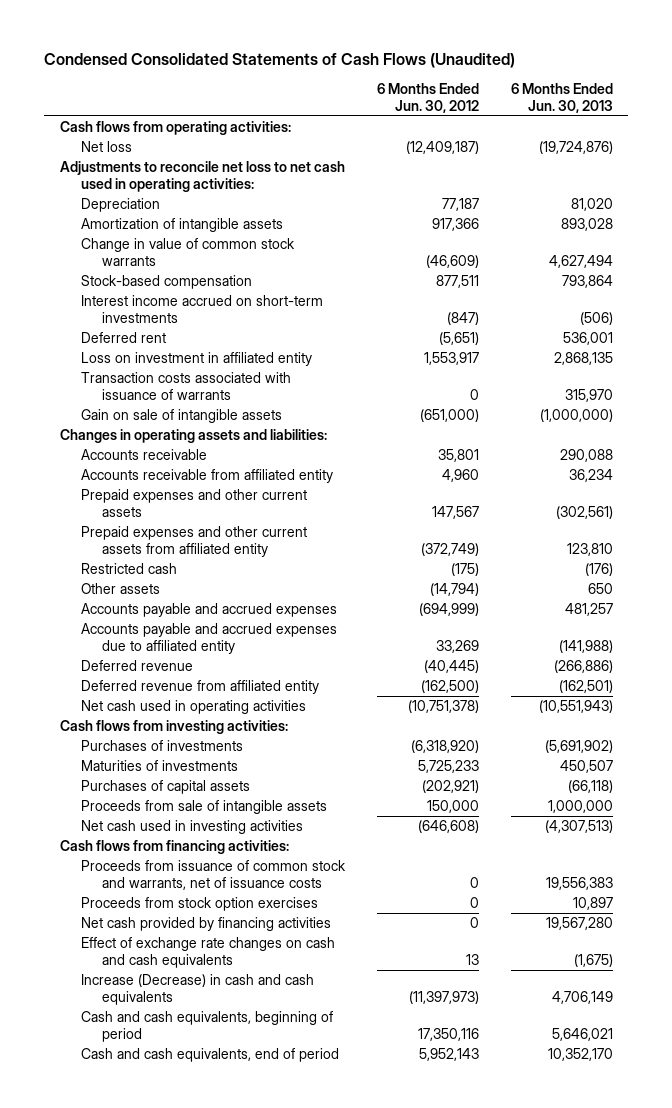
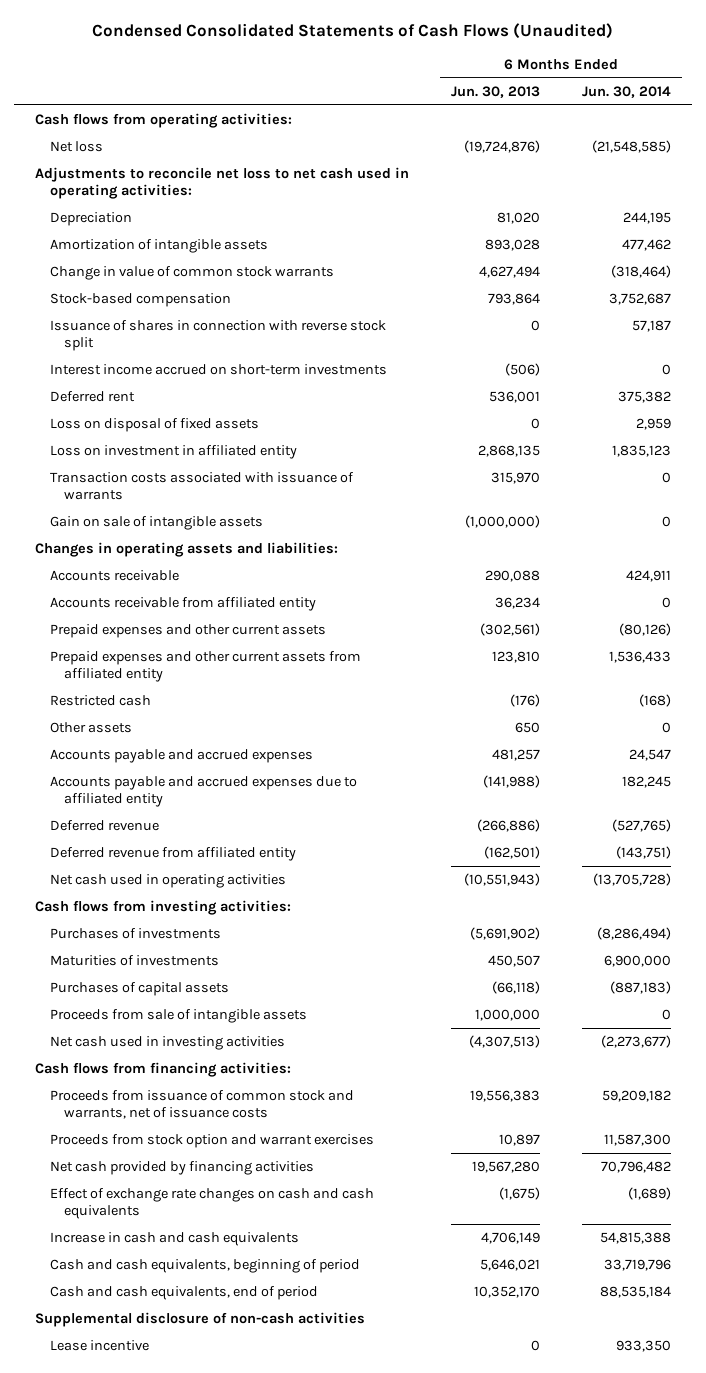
[376,83,479,113] 6 Months Ended Jun. 30, 2012 -> none
none -> [582,85,672,98] Jun. 30, 2014
none -> [49,320,386,352] Issuance of shares in connection with reverse stock split
none -> [49,418,259,433] Loss on disposal of fixed assets
[80,897,318,912] Proceeds from stock option exercises -> [49,1134,374,1149] Proceeds from stock option and warrant exercises
[80,974,314,1005] Increase (Decrease) in cash and cash equivalents -> [49,1232,299,1247] Increase in cash and cash equivalents
none -> [34,1312,365,1328] Supplemental disclosure of non-cash activities
none -> [49,1340,149,1352] Lease incentive

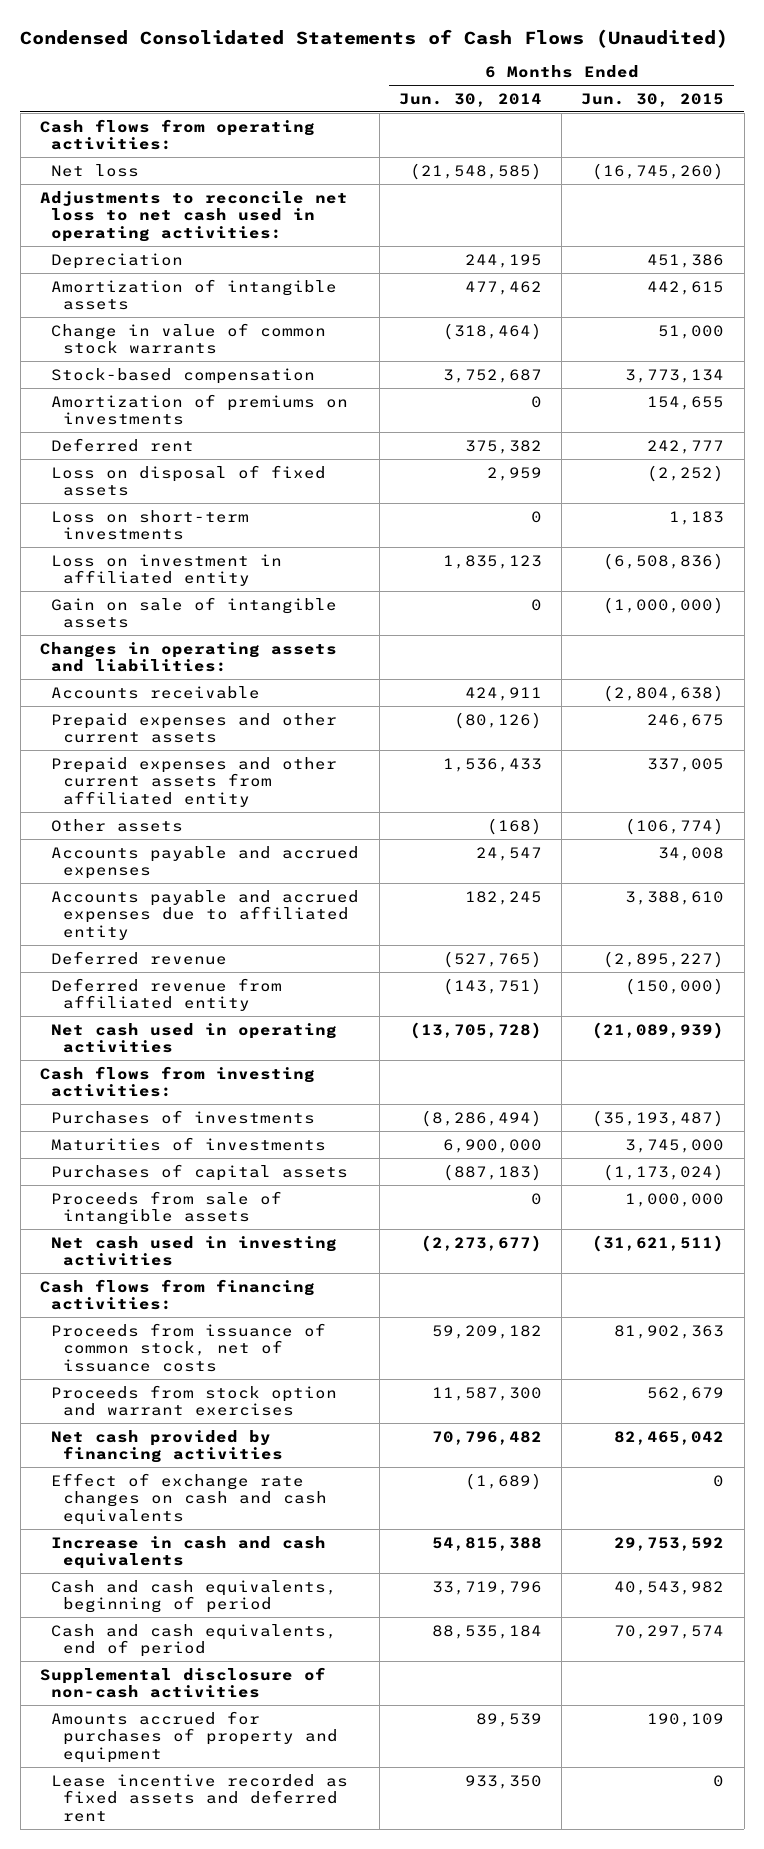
[450,85,540,98] Jun. 30, 2013 -> none
none -> [581,92,725,107] Jun. 30, 2015
[49,320,386,352] Issuance of shares in connection with reverse stock split -> none
[49,364,387,376] Interest income accrued on short-term investments -> [51,393,349,426] Amortization of premiums on investments
none -> [51,509,250,541] Loss on short-term investments
[49,472,354,501] Transaction costs associated with issuance of warrants -> none
[49,597,316,612] Accounts receivable from affiliated entity -> none
[49,695,151,707] Restricted cash -> none
[662,722,672,734] 0 -> [486,817,542,835] (168)
[49,1090,354,1120] Proceeds from issuance of common stock and warrants, net of issuance costs -> [51,1322,327,1373] Proceeds from issuance of common stock, net of issuance costs
none -> [51,1710,339,1764] Amounts accrued for purchases of property and equipment
[49,1340,149,1352] Lease incentive -> [51,1773,349,1823] Lease incentive recorded as fixed assets and deferred rent

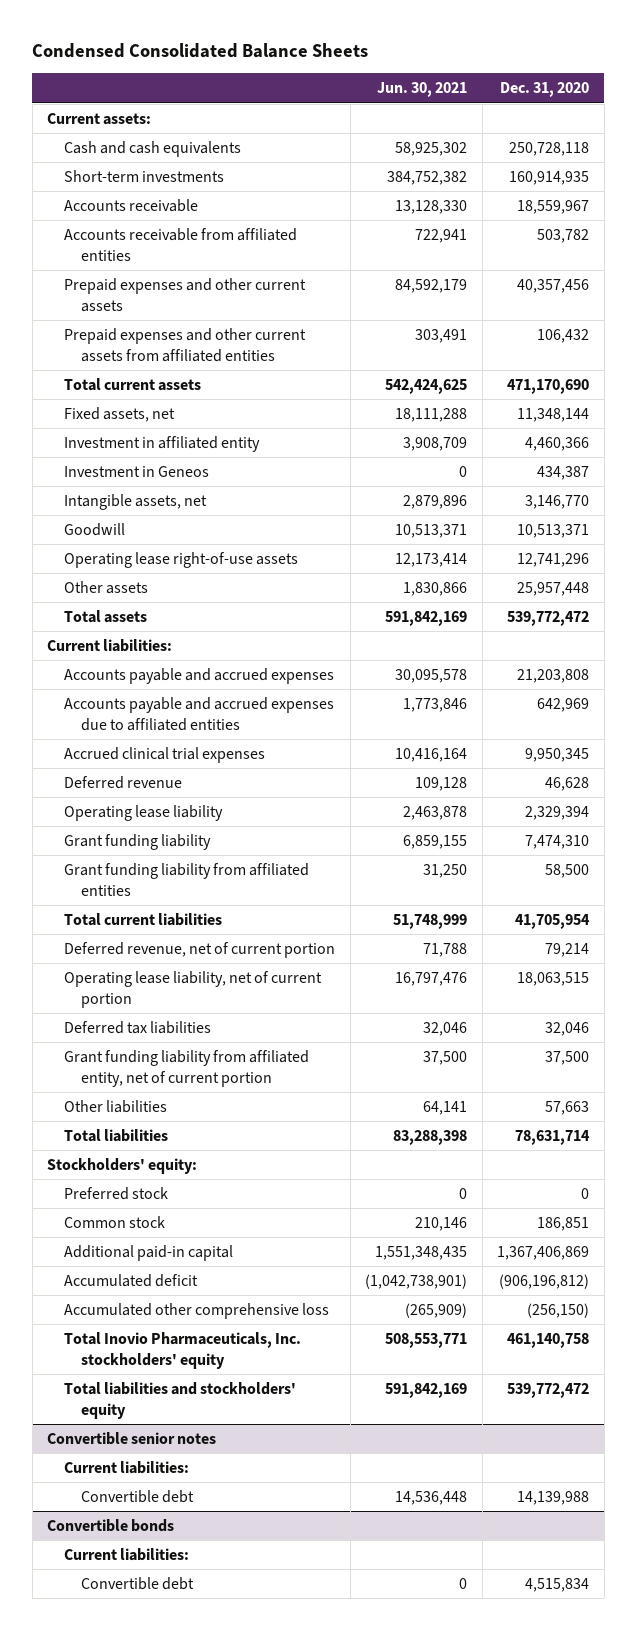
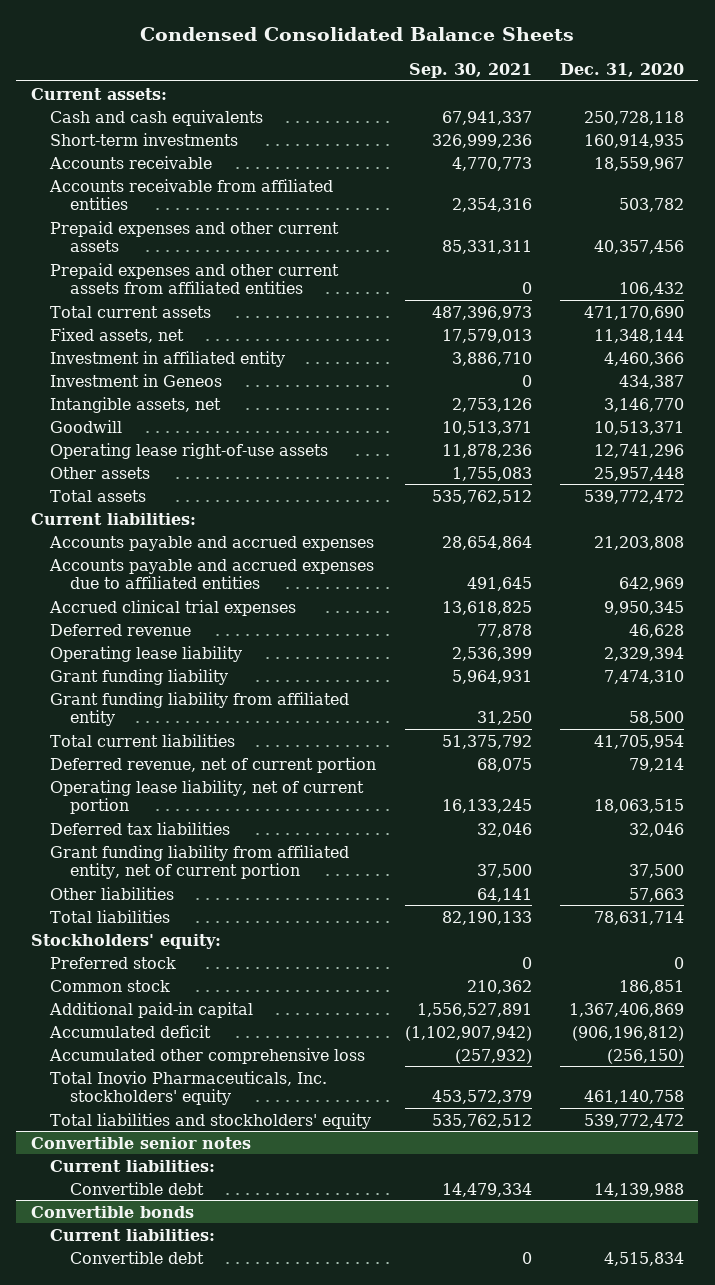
[377,82,468,98] Jun. 30, 2021 -> none
none -> [408,63,532,79] Sep. 30, 2021
[64,863,310,896] Grant funding liability from affiliated entities -> [50,691,350,727] Grant funding liability from affiliated entity

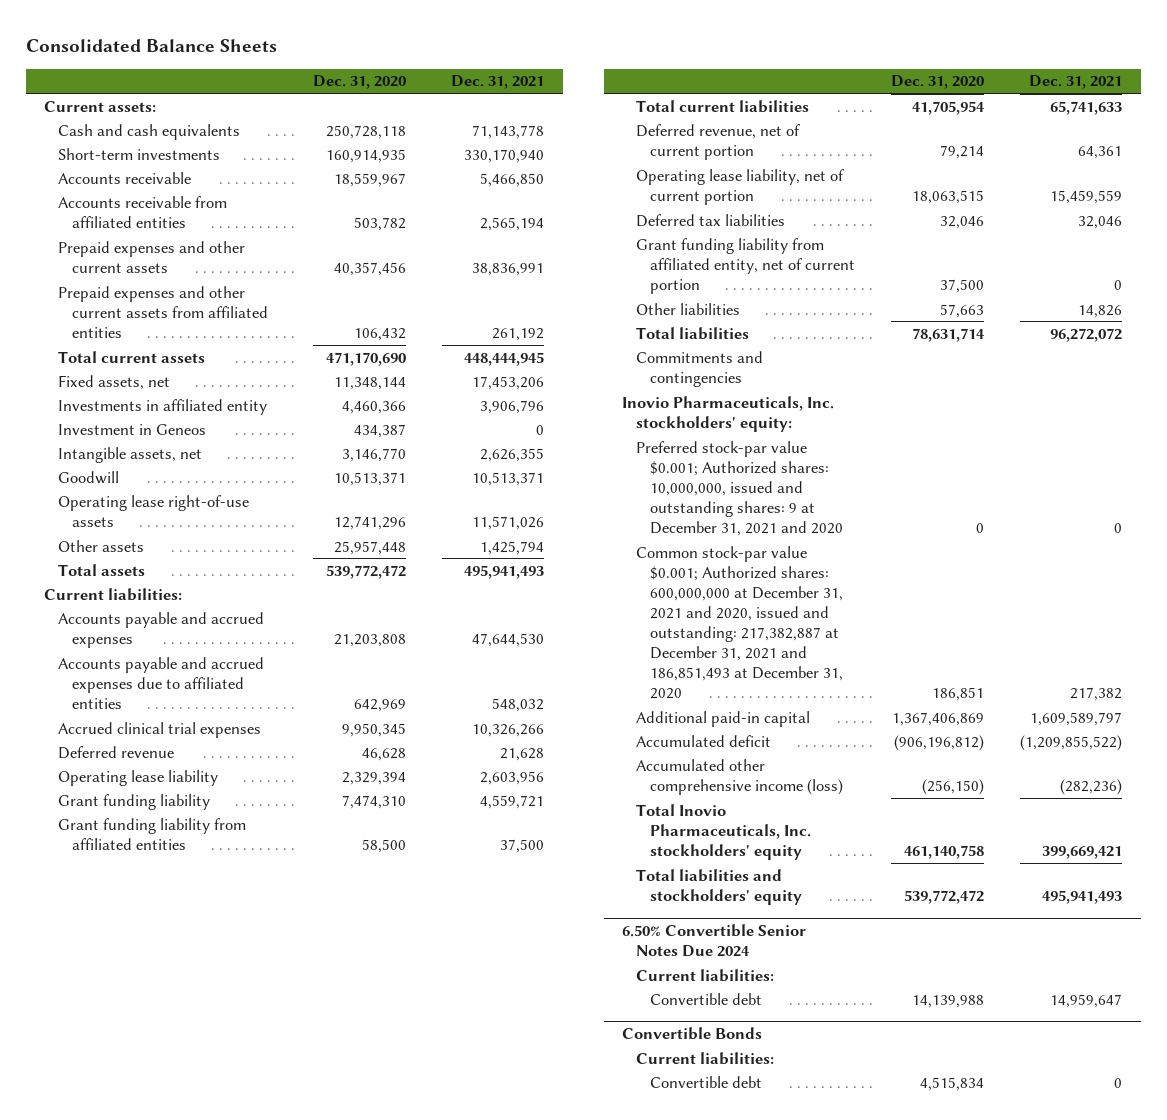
[140,27,575,42] Condensed Consolidated Balance Sheets -> [26,39,278,53] Consolidated Balance Sheets
[408,63,532,79] Sep. 30, 2021 -> none
none -> [451,75,545,90] Dec. 31, 2021
[50,350,286,367] Investment in affiliated entity -> [58,398,268,415] Investments in affiliated entity
[50,691,350,727] Grant funding liability from affiliated entity -> [58,817,247,850] Grant funding liability from affiliated entities
[30,933,221,949] Stockholders' equity: -> none
none -> [636,350,764,387] Commitments and contingencies
none -> [622,395,835,432] Inovio Pharmaceuticals, Inc. stockholders' equity:
[50,956,177,969] Preferred stock -> [636,440,843,537] Preferred stock-par value $0.001; Authorized shares: 10,000,000, issued and outstanding shares: 9 at December 31, 2021 and 2020
[50,979,171,992] Common stock -> [636,545,843,700] Common stock-par value $0.001; Authorized shares: 600,000,000 at December 31, 2021 and 2020, issued and outstanding: 217,382,887 at December 31, 2021 and 186,851,493 at December 31, 2020
[49,1047,366,1064] Accumulated other comprehensive loss -> [636,758,843,795] Accumulated other comprehensive income (loss)
[30,1136,251,1149] Convertible senior notes -> [622,923,807,957] 6.50% Convertible Senior Notes Due 2024
[30,1205,194,1218] Convertible bonds -> [622,1026,763,1040] Convertible Bonds

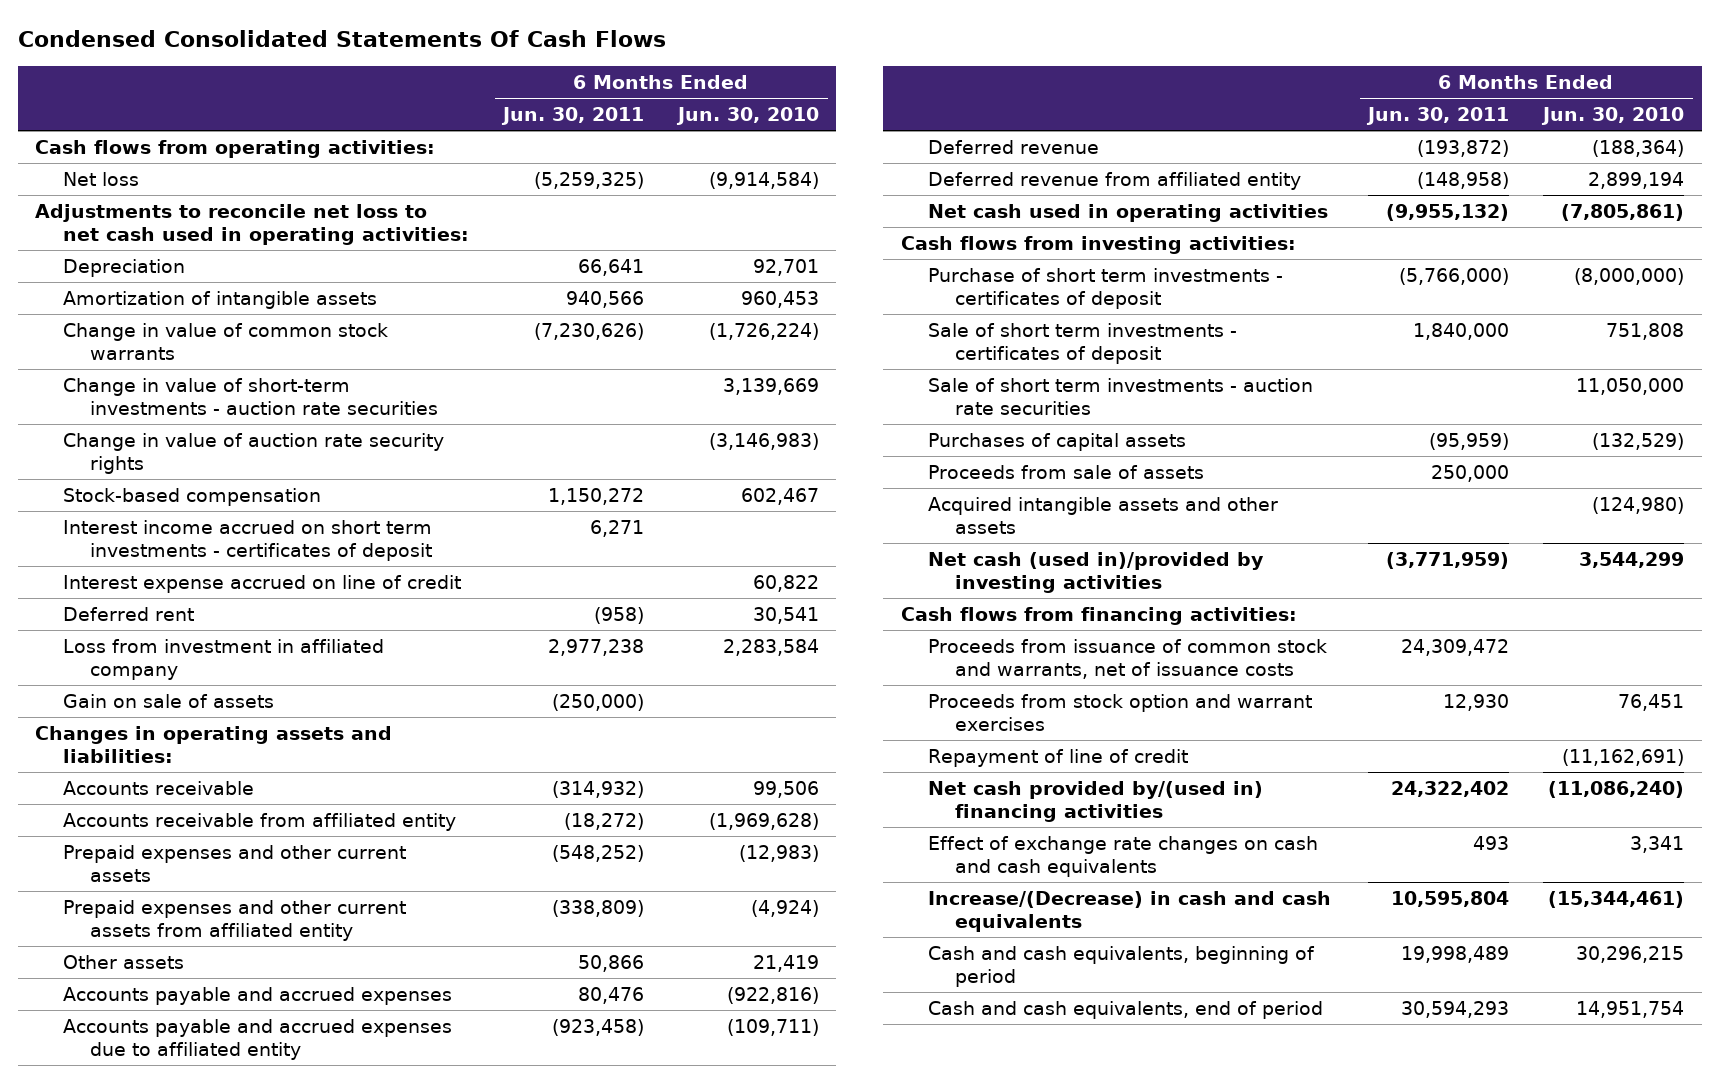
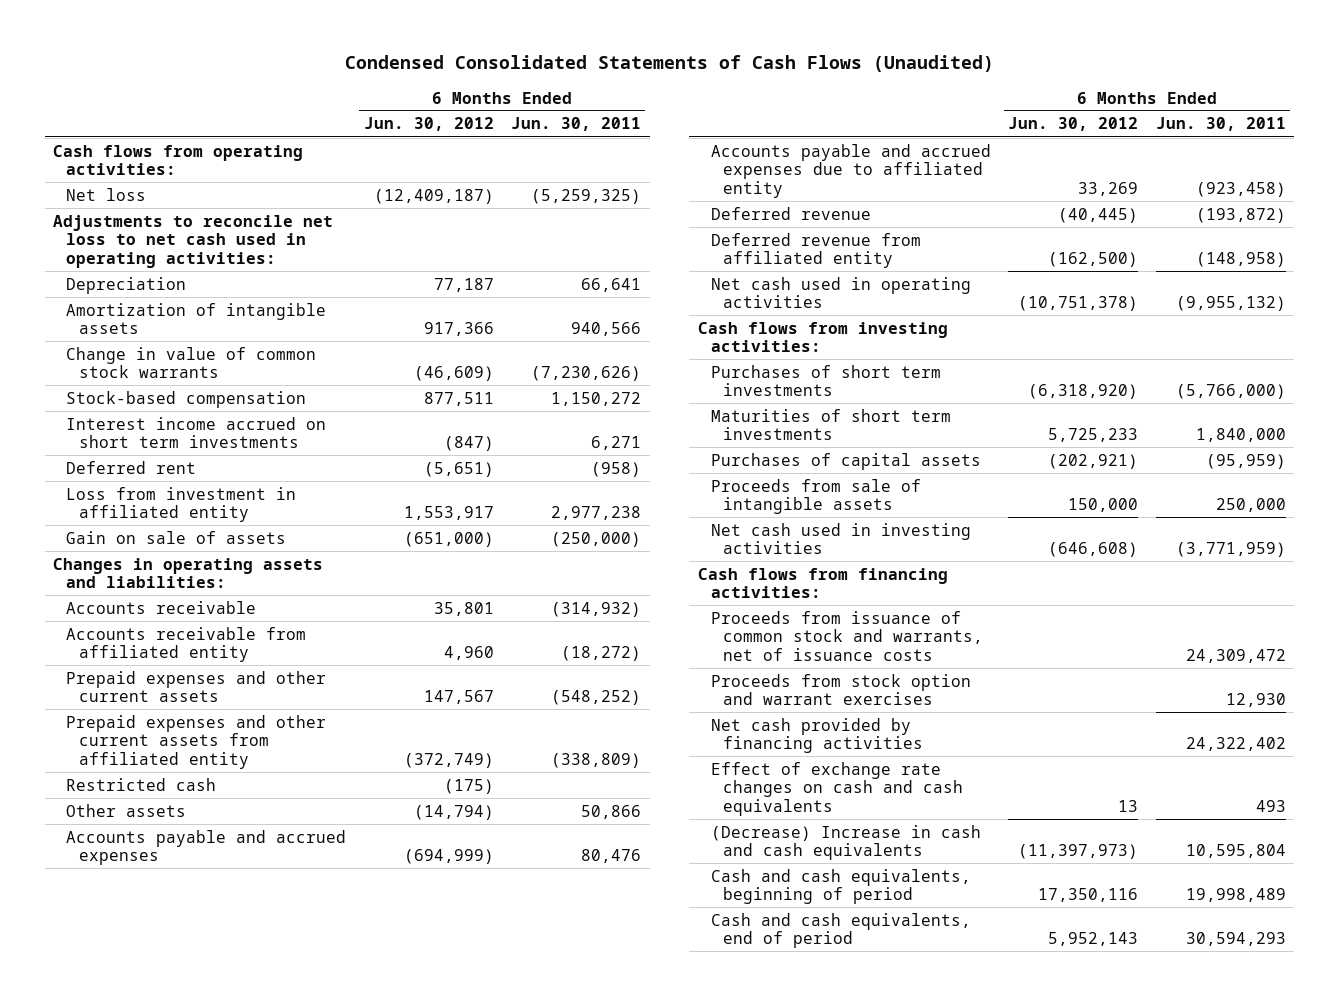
[18,30,667,48] Condensed Consolidated Statements Of Cash Flows -> [344,55,994,73] Condensed Consolidated Statements of Cash Flows (Unaudited)
[676,106,820,125] Jun. 30, 2010 -> none
none -> [363,117,494,132] Jun. 30, 2012
[62,377,439,415] Change in value of short-term investments - auction rate securities -> none
[62,432,444,474] Change in value of auction rate security rights -> none
[62,574,461,593] Interest expense accrued on line of credit -> none
[62,519,433,561] Interest income accrued on short term investments - certificates of deposit -> [66,416,327,449] Interest income accrued on short term investments
[62,638,384,680] Loss from investment in affiliated company -> [66,486,297,523] Loss from investment in affiliated entity
none -> [66,777,217,791] Restricted cash
[927,377,1313,415] Sale of short term investments - auction rate securities -> none
[927,267,1283,309] Purchase of short term investments - certificates of deposit -> [710,364,941,397] Purchases of short term investments
[927,322,1237,364] Sale of short term investments - certificates of deposit -> [710,408,951,441] Maturities of short term investments
[927,496,1278,534] Acquired intangible assets and other assets -> none
[927,464,1204,479] Proceeds from sale of assets -> [710,478,921,515] Proceeds from sale of intangible assets
[927,551,1264,593] Net cash (used in)/provided by investing activities -> [710,522,971,555] Net cash used in investing activities
[927,748,1188,767] Repayment of line of credit -> none
[927,780,1263,822] Net cash provided by/(used in) financing activities -> [710,717,924,754] Net cash provided by financing activities
[927,890,1331,932] Increase/(Decrease) in cash and cash equivalents -> [710,824,981,861] (Decrease) Increase in cash and cash equivalents

